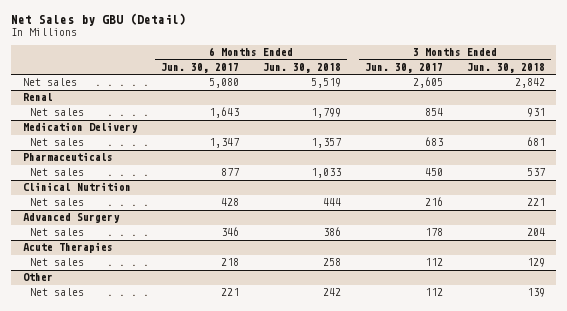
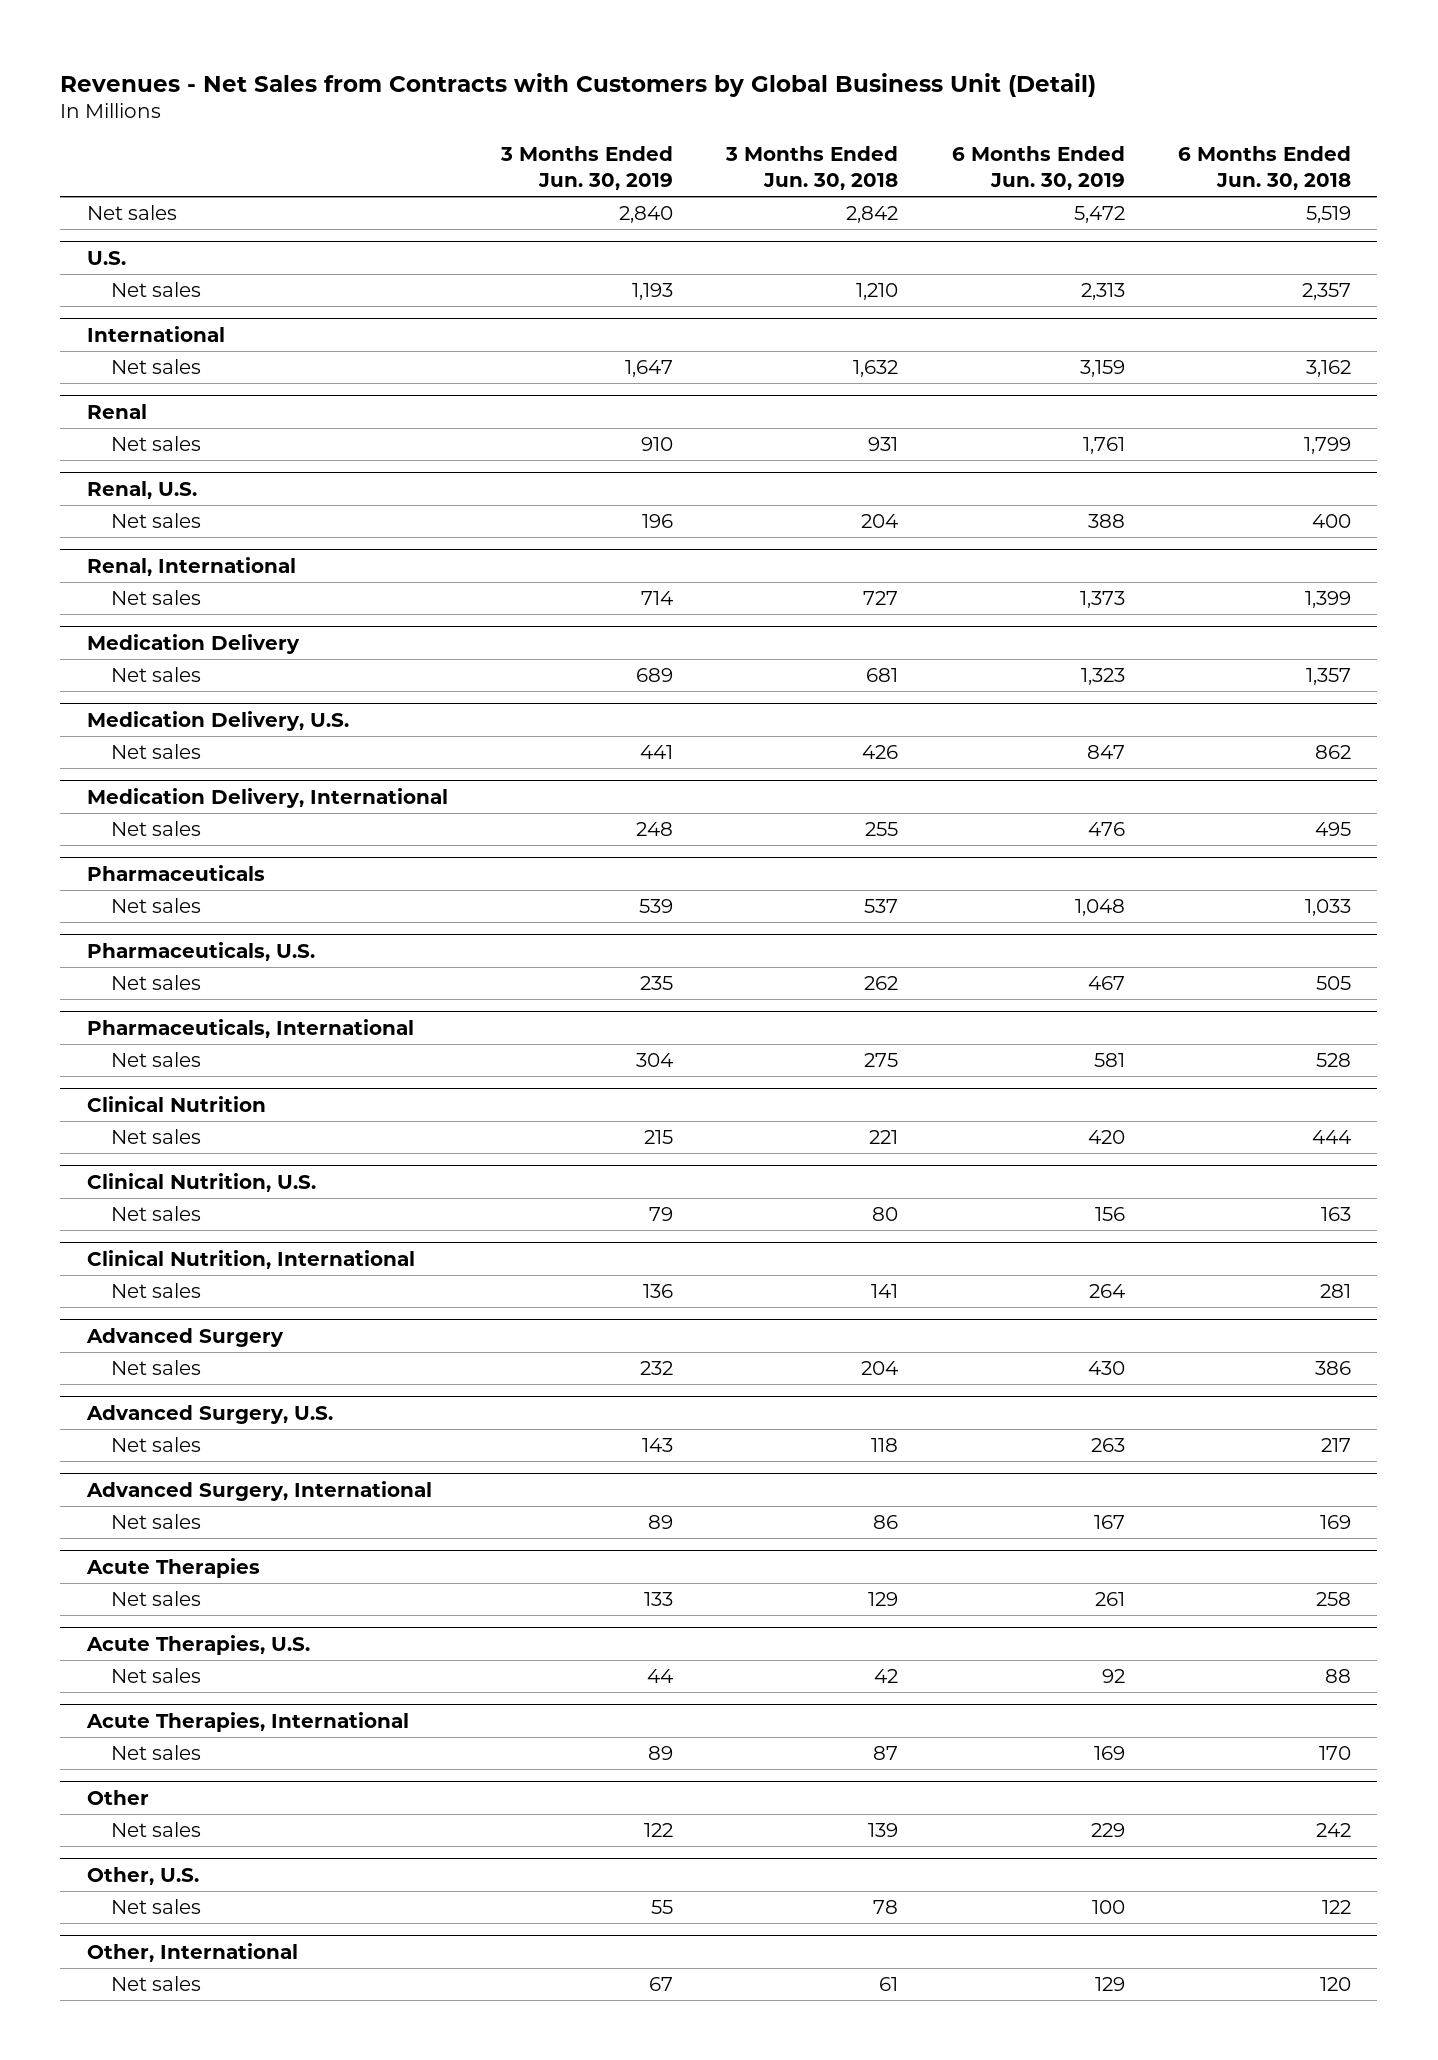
[10,13,186,27] Net Sales by GBU (Detail) -> [60,72,1097,97] Revenues - Net Sales from Contracts with Customers by Global Business Unit (Detail)
[160,62,239,73] Jun. 30, 2017 -> none
[364,62,443,73] Jun. 30, 2017 -> none
none -> [500,146,674,191] 3 Months Ended Jun. 30, 2019
none -> [951,146,1125,191] 6 Months Ended Jun. 30, 2019
none -> [87,250,127,265] U.S.
none -> [111,281,202,297] Net sales
none -> [87,325,226,342] International
none -> [111,358,202,374] Net sales
none -> [87,480,198,499] Renal, U.S.
none -> [111,512,202,528] Net sales
none -> [87,556,297,576] Renal, International
none -> [111,589,202,605] Net sales
none -> [87,710,350,731] Medication Delivery, U.S.
none -> [111,743,202,759] Net sales
none -> [87,787,449,808] Medication Delivery, International
none -> [111,820,202,836] Net sales
none -> [87,941,316,961] Pharmaceuticals, U.S.
none -> [111,974,202,990] Net sales
none -> [87,1018,415,1038] Pharmaceuticals, International
none -> [111,1051,202,1067] Net sales
none -> [87,1172,317,1192] Clinical Nutrition, U.S.
none -> [111,1205,202,1221] Net sales
none -> [87,1249,416,1269] Clinical Nutrition, International
none -> [111,1282,202,1298] Net sales
none -> [86,1404,334,1424] Advanced Surgery, U.S.
none -> [111,1436,202,1452] Net sales
none -> [86,1480,433,1501] Advanced Surgery, International
none -> [111,1513,202,1529] Net sales
none -> [86,1634,311,1655] Acute Therapies, U.S.
none -> [111,1667,202,1683] Net sales
none -> [86,1711,410,1732] Acute Therapies, International
none -> [111,1744,202,1760] Net sales
none -> [87,1866,200,1885] Other, U.S.
none -> [111,1898,202,1914] Net sales
none -> [87,1942,299,1962] Other, International
none -> [111,1975,202,1991] Net sales

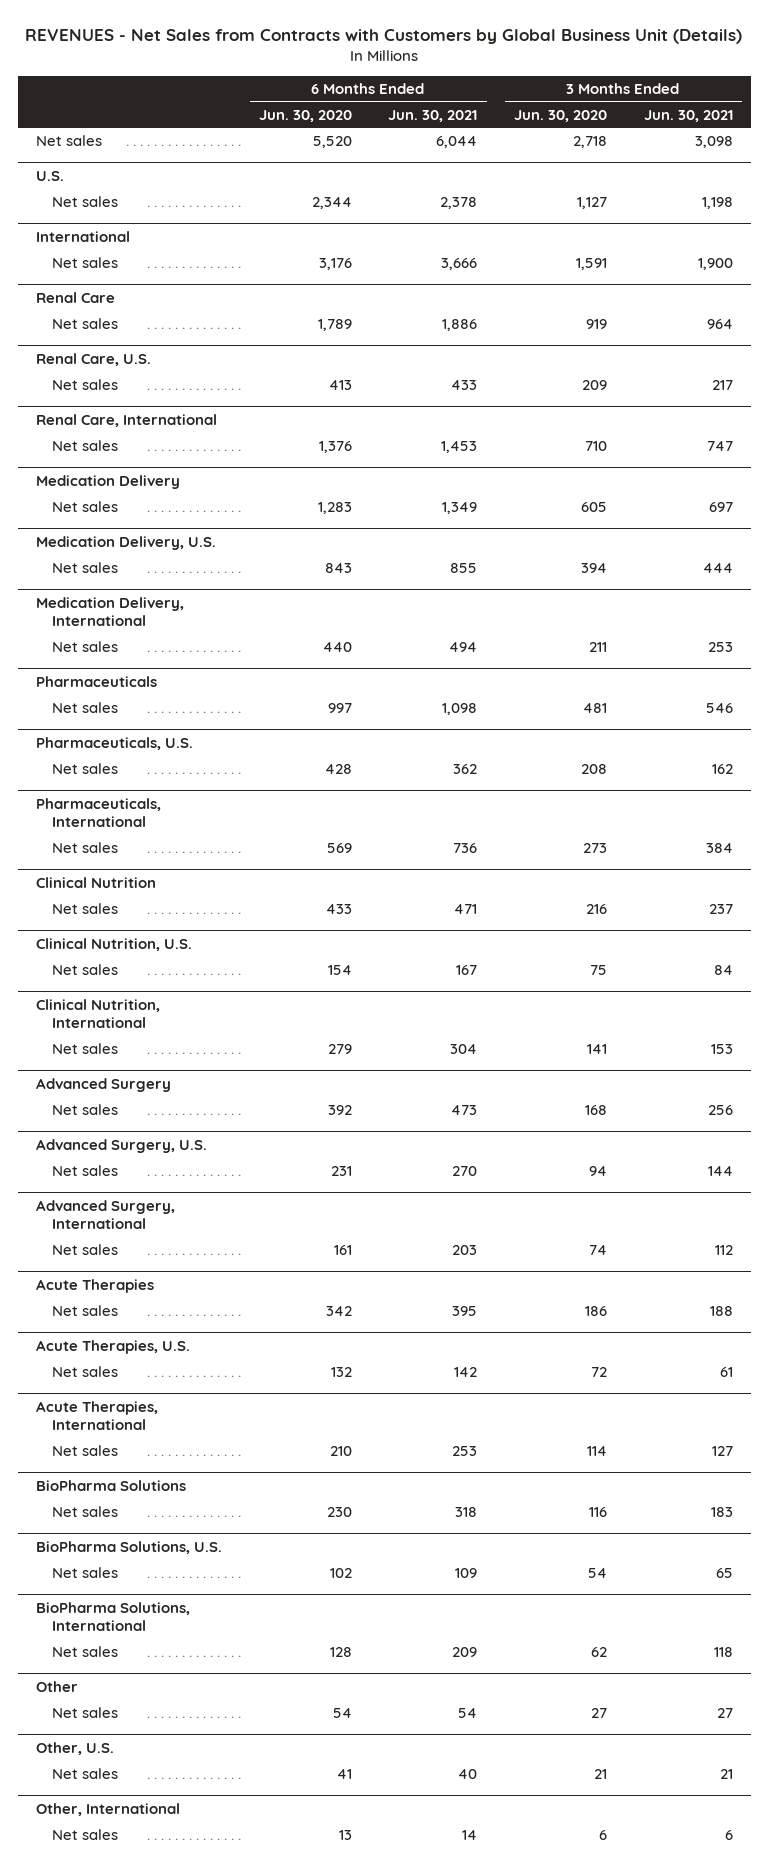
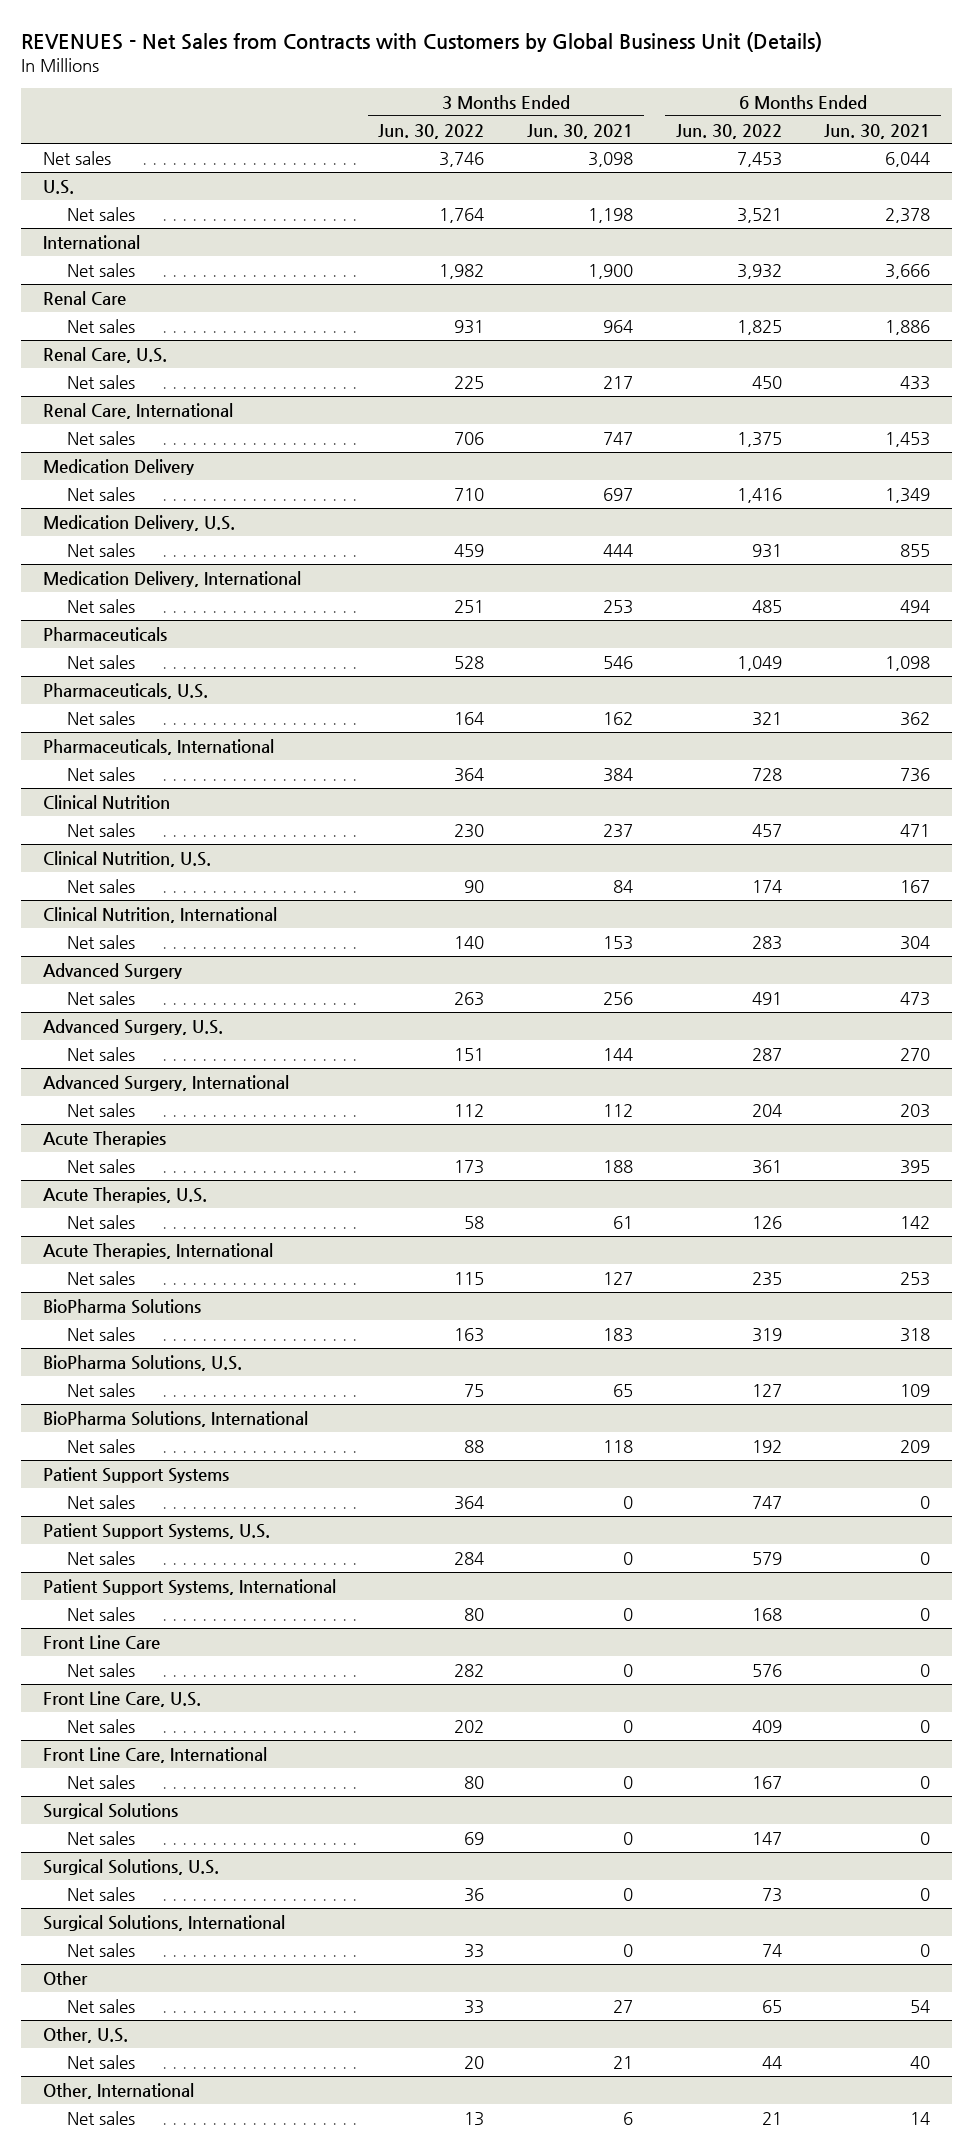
[258,109,352,122] Jun. 30, 2020 -> none
[514,109,608,122] Jun. 30, 2020 -> none
none -> [378,123,485,139] Jun. 30, 2022
none -> [675,123,782,139] Jun. 30, 2022
none -> [42,1466,229,1483] Patient Support Systems
none -> [67,1494,136,1509] Net sales
none -> [42,1522,270,1539] Patient Support Systems, U.S.
none -> [67,1550,136,1565] Net sales
none -> [42,1578,336,1595] Patient Support Systems, International
none -> [67,1606,136,1621] Net sales
none -> [42,1634,160,1649] Front Line Care
none -> [67,1662,136,1677] Net sales
none -> [42,1690,201,1707] Front Line Care, U.S.
none -> [67,1718,136,1733] Net sales
none -> [42,1746,267,1763] Front Line Care, International
none -> [67,1774,136,1789] Net sales
none -> [42,1802,178,1819] Surgical Solutions
none -> [67,1830,136,1845] Net sales
none -> [42,1858,219,1875] Surgical Solutions, U.S.
none -> [67,1886,136,1901] Net sales
none -> [42,1914,285,1931] Surgical Solutions, International
none -> [67,1942,136,1957] Net sales

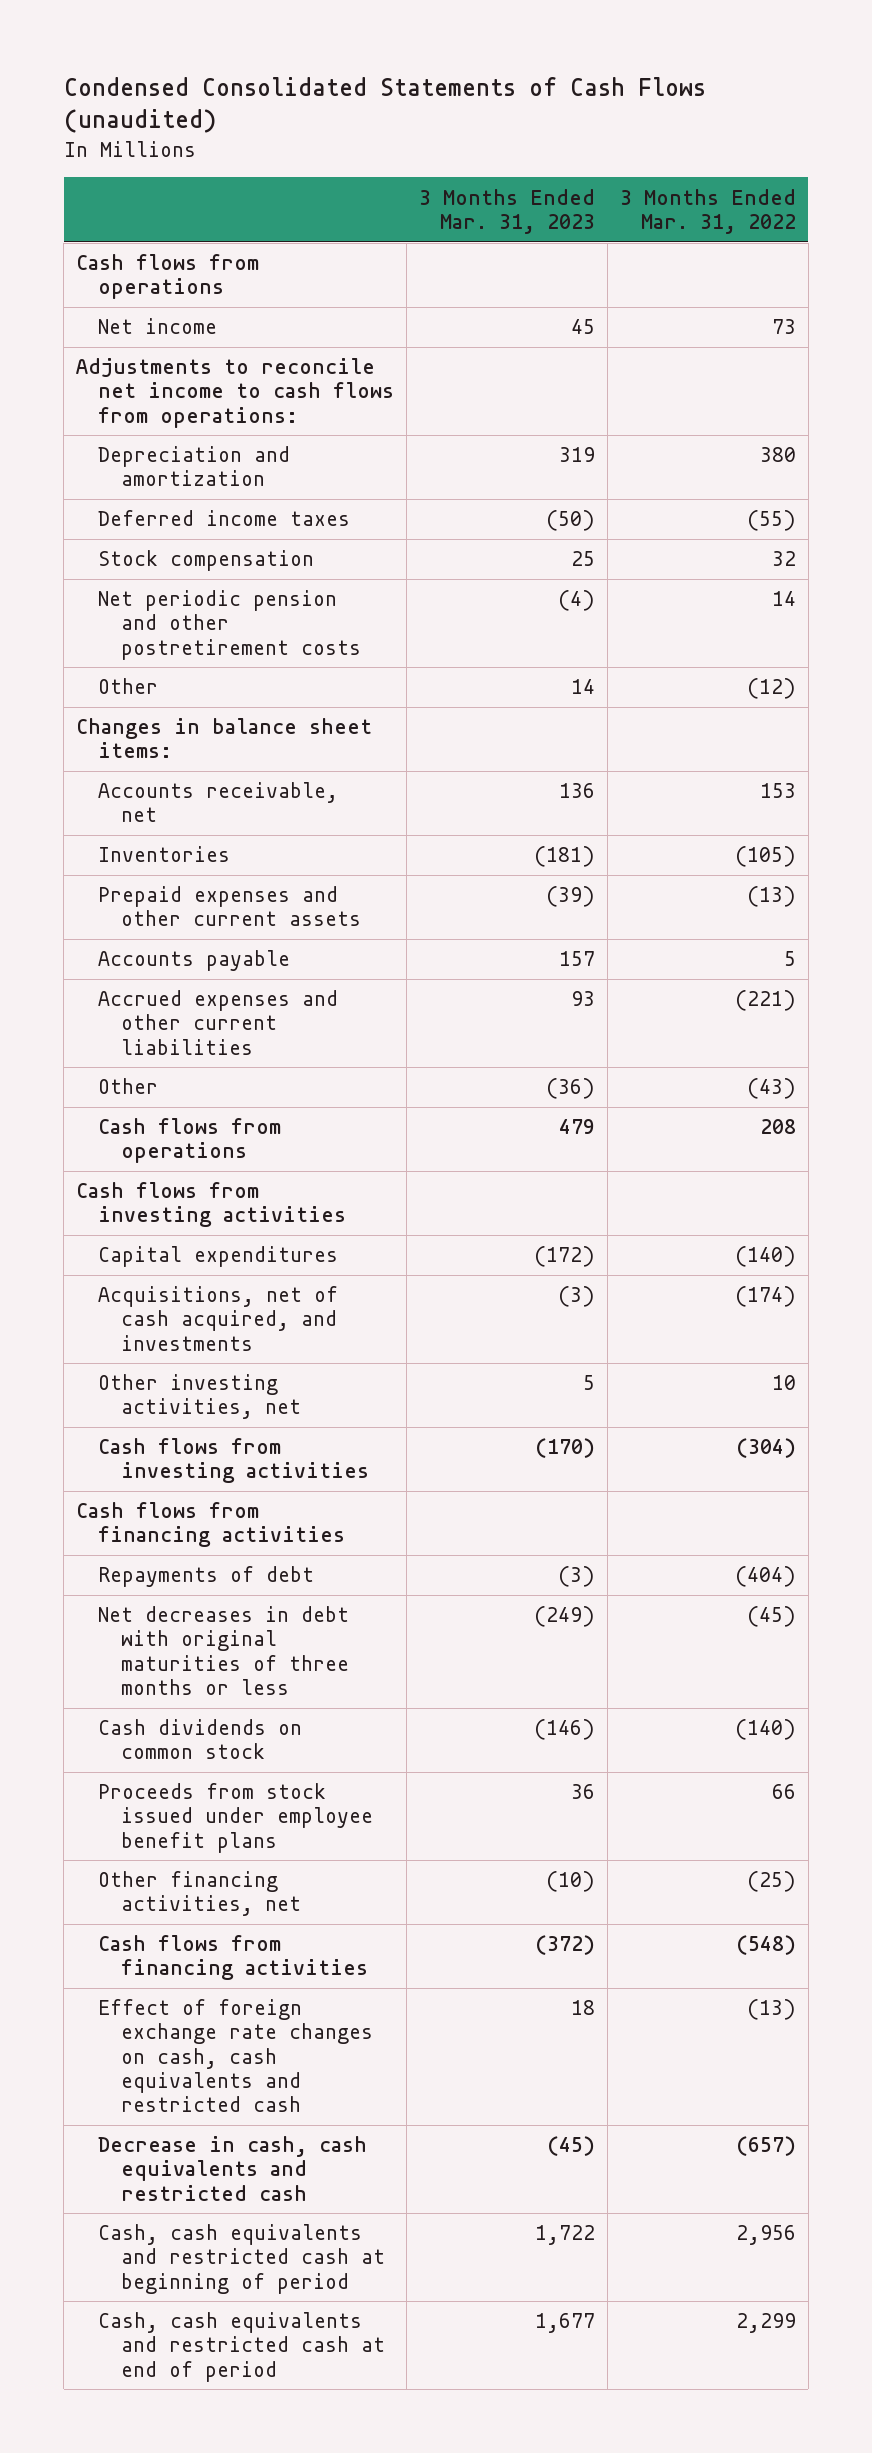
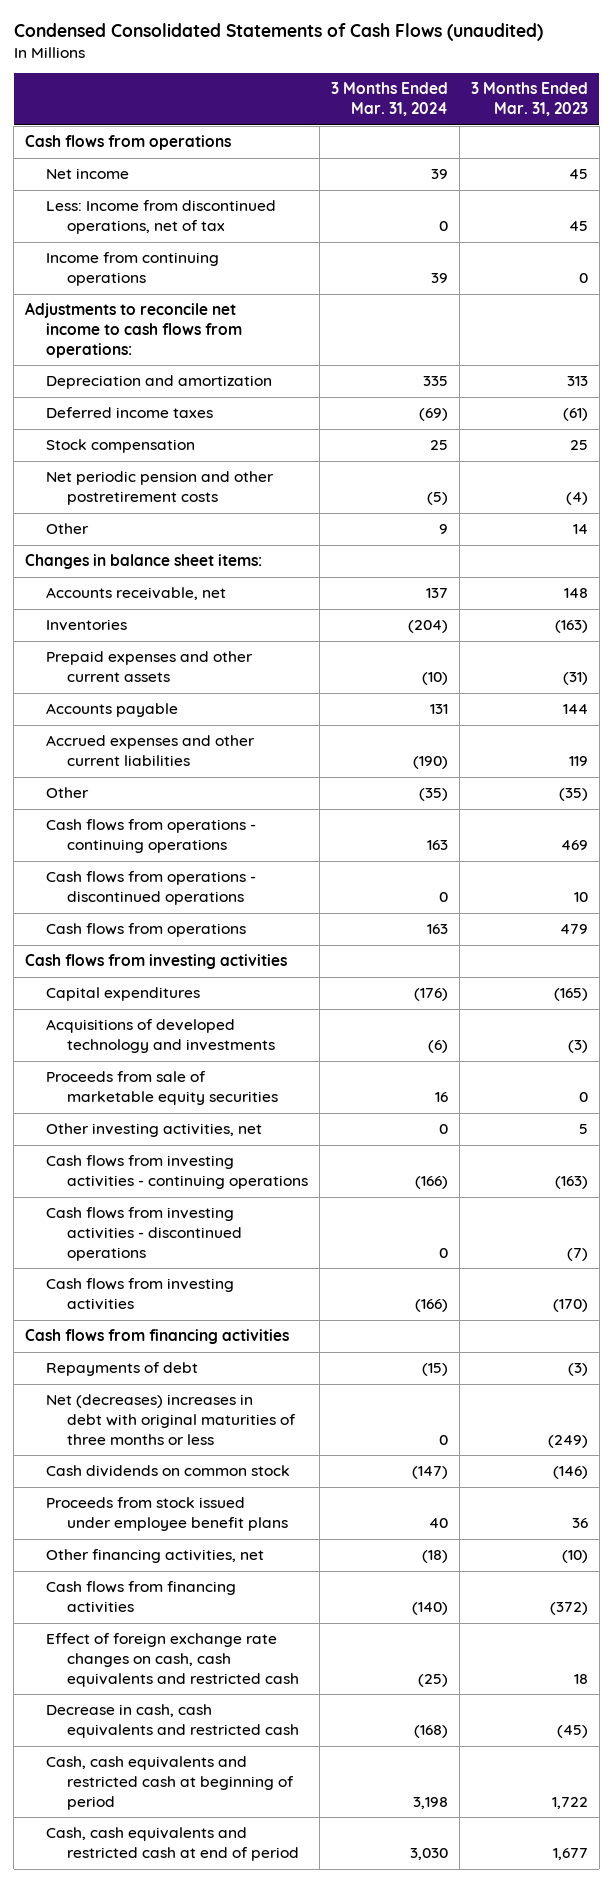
[619,188,796,234] 3 Months Ended Mar. 31, 2022 -> none
none -> [330,82,448,117] 3 Months Ended Mar. 31, 2024
none -> [45,200,276,235] Less: Income from discontinued operations, net of tax
none -> [45,252,219,287] Income from continuing operations
[559,447,596,463] 319 -> [566,376,588,387] 313
[546,510,596,532] (50) -> [562,408,588,422] (61)
[559,783,596,799] 136 -> [563,588,588,599] 148
[534,846,596,868] (181) -> [554,620,588,634] (163)
[546,886,596,908] (39) -> [562,672,588,686] (31)
[559,951,596,967] 157 -> [562,704,588,715] 144
[571,991,596,1007] 93 -> [568,756,588,767] 119
[546,1078,596,1100] (36) -> [558,788,588,802] (35)
none -> [45,819,256,854] Cash flows from operations - continuing operations
none -> [45,871,256,906] Cash flows from operations - discontinued operations
[98,1286,339,1351] Acquisitions, net of cash acquired, and investments -> none
[534,1246,596,1268] (172) -> [553,988,588,1002] (165)
none -> [45,1019,275,1054] Acquisitions of developed technology and investments
none -> [45,1071,278,1106] Proceeds from sale of marketable equity securities
none -> [45,1155,308,1190] Cash flows from investing activities - continuing operations
none -> [45,1207,242,1261] Cash flows from investing activities - discontinued operations
[98,1606,350,1695] Net decreases in debt with original maturities of three months or less -> [45,1394,296,1445] Net (decreases) increases in debt with original maturities of three months or less

